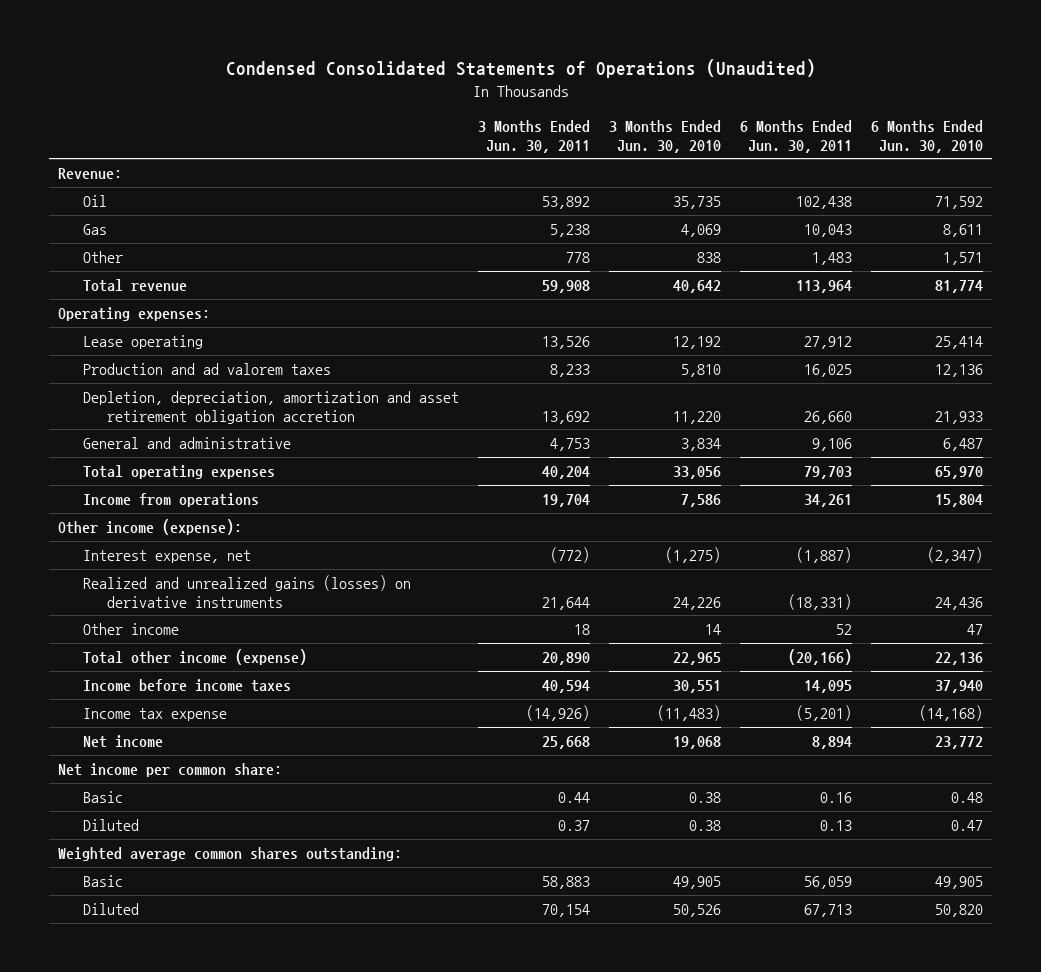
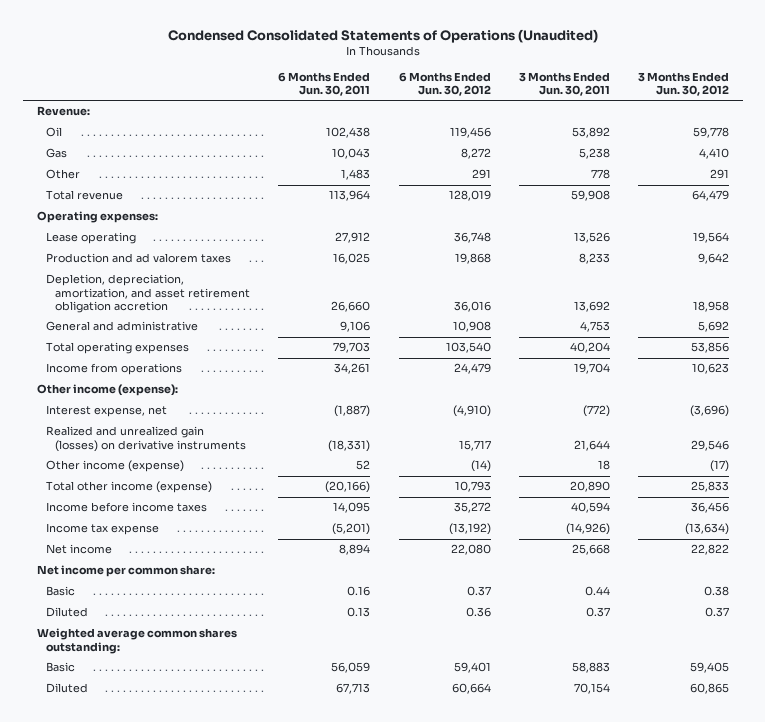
[608,120,721,153] 3 Months Ended Jun. 30, 2010 -> none
[870,120,983,153] 6 Months Ended Jun. 30, 2010 -> none
none -> [398,71,491,97] 6 Months Ended Jun. 30, 2012
none -> [637,71,729,97] 3 Months Ended Jun. 30, 2012
[82,390,459,424] Depletion, depreciation, amortization and asset retirement obligation accretion -> [46,274,251,314] Depletion, depreciation, amortization, and asset retirement obligation accretion
[82,574,411,608] Realized and unrealized gains (losses) on derivative instruments -> [46,426,247,452] Realized and unrealized gain (losses) on derivative instruments
[82,622,179,635] Other income -> [46,460,185,473] Other income (expense)

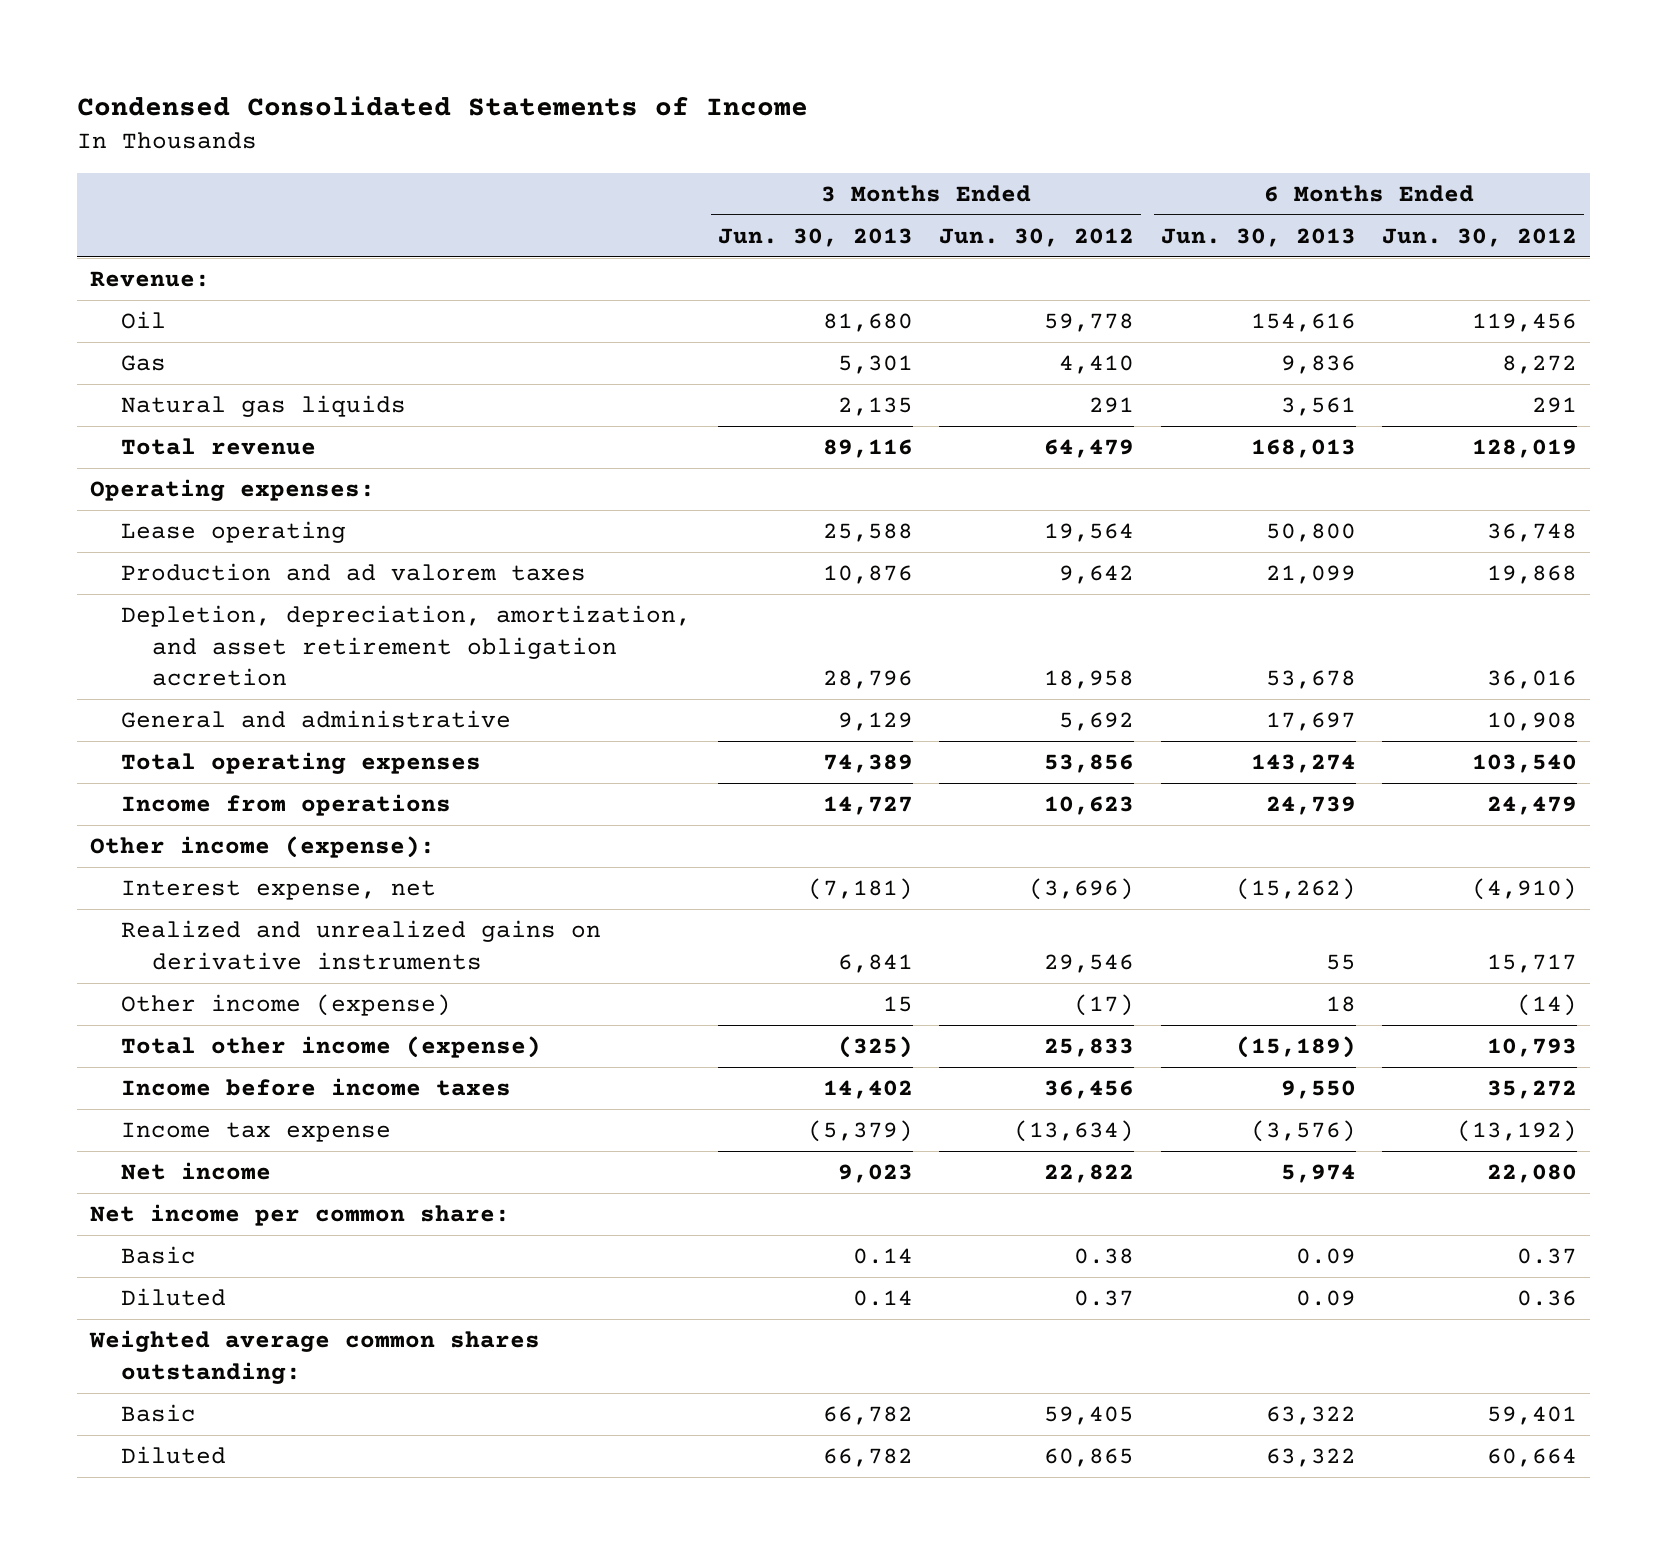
[167,29,598,44] Condensed Consolidated Statements of Operations (Unaudited) -> [77,96,809,117] Condensed Consolidated Statements of Income
[278,71,371,97] 6 Months Ended Jun. 30, 2011 -> none
[518,71,610,97] 3 Months Ended Jun. 30, 2011 -> none
none -> [717,227,913,247] Jun. 30, 2013
none -> [1160,227,1356,247] Jun. 30, 2013
[46,169,81,180] Other -> [121,395,407,418] Natural gas liquids
[46,426,247,452] Realized and unrealized gain (losses) on derivative instruments -> [121,920,602,970] Realized and unrealized gains on derivative instruments

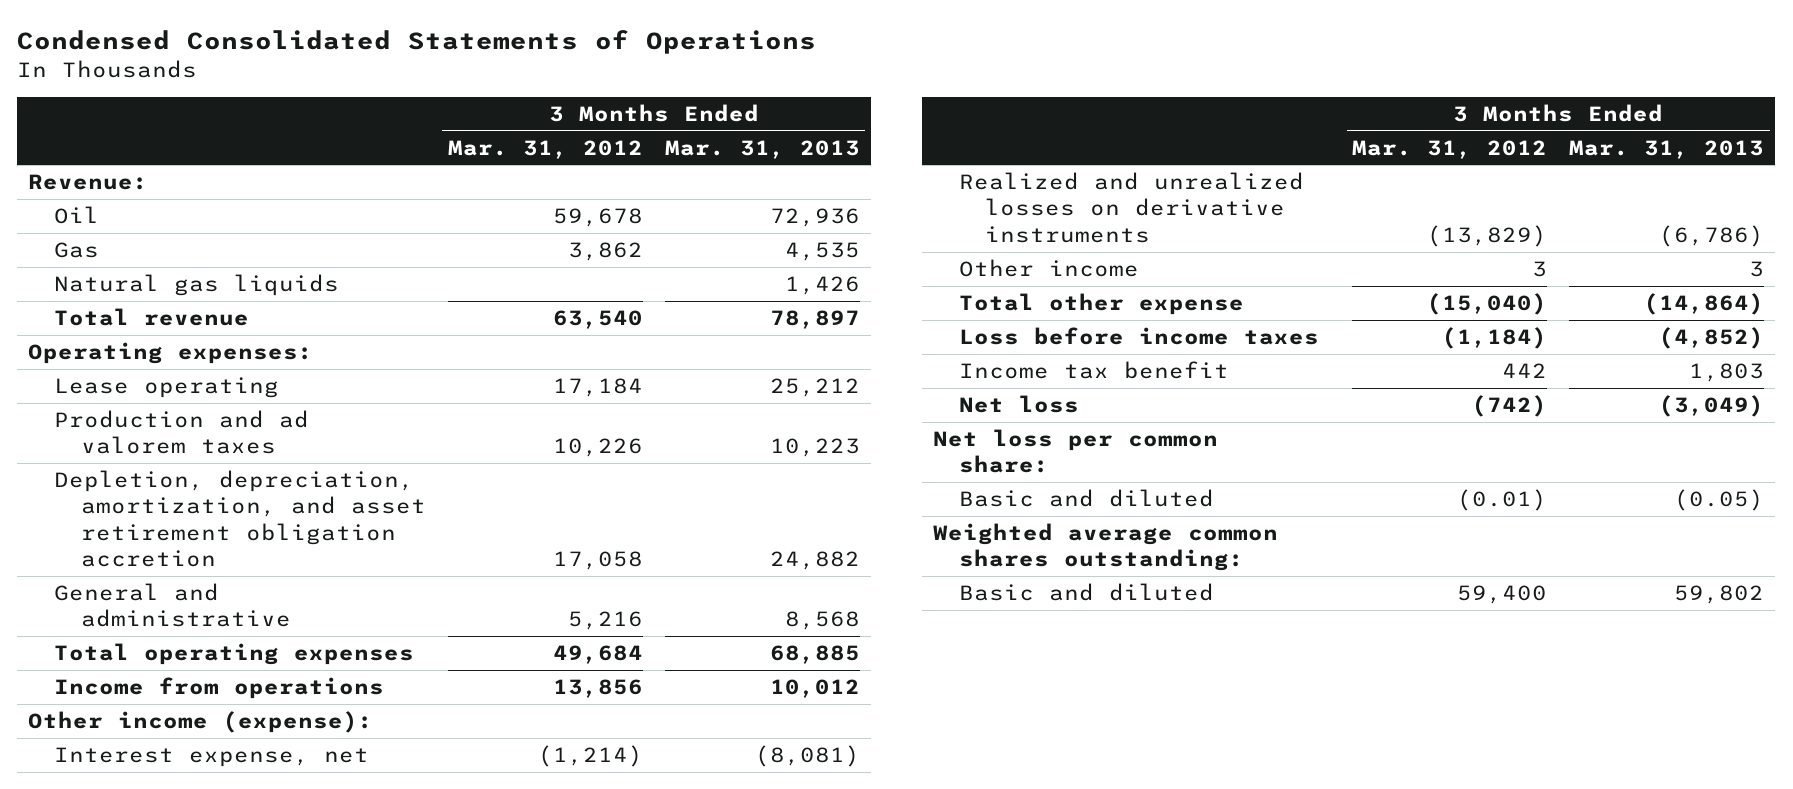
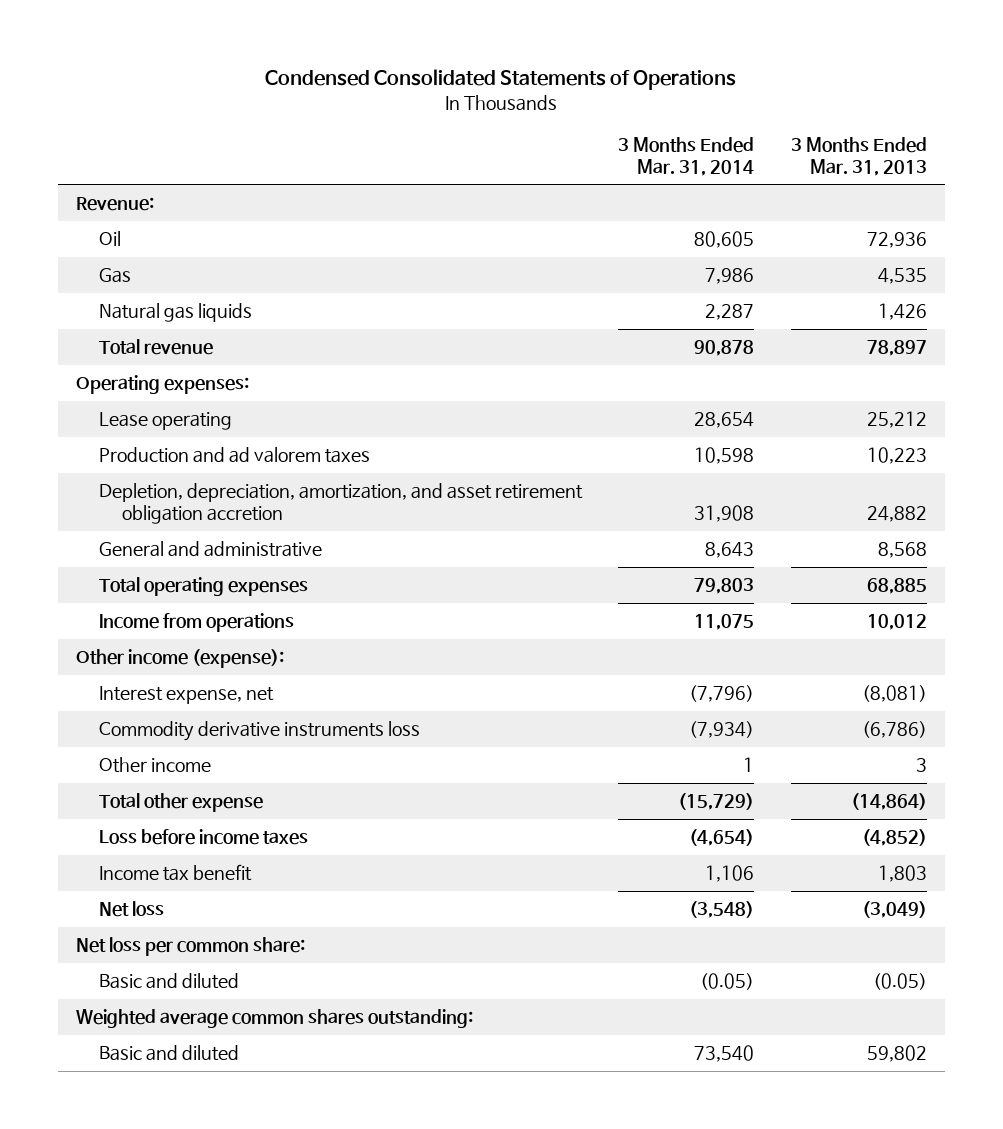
[447,139,643,159] Mar. 31, 2012 -> none
none -> [618,136,755,176] 3 Months Ended Mar. 31, 2014
[959,171,1305,243] Realized and unrealized losses on derivative instruments -> [99,721,421,742] Commodity derivative instruments loss

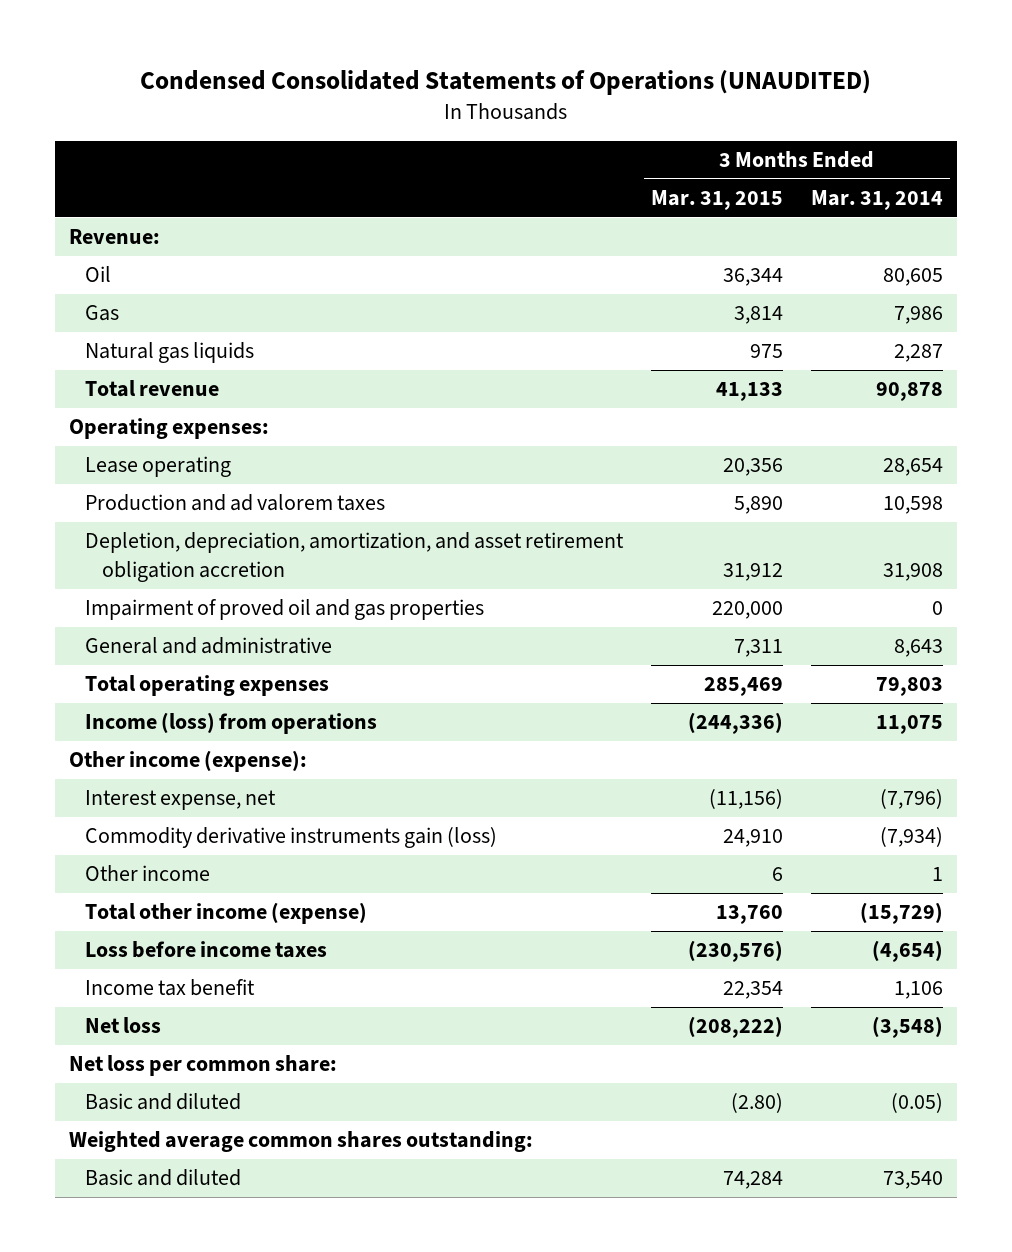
[265,69,737,91] Condensed Consolidated Statements of Operations -> [139,69,871,95] Condensed Consolidated Statements of Operations (UNAUDITED)
[790,136,927,176] 3 Months Ended Mar. 31, 2013 -> none
none -> [651,189,784,210] Mar. 31, 2015
none -> [85,599,485,621] Impairment of proved oil and gas properties
[99,613,295,633] Income from operations -> [85,712,378,735] Income (loss) from operations
[99,721,421,742] Commodity derivative instruments loss -> [85,827,498,849] Commodity derivative instruments gain (loss)
[99,793,264,813] Total other expense -> [85,902,368,925] Total other income (expense)

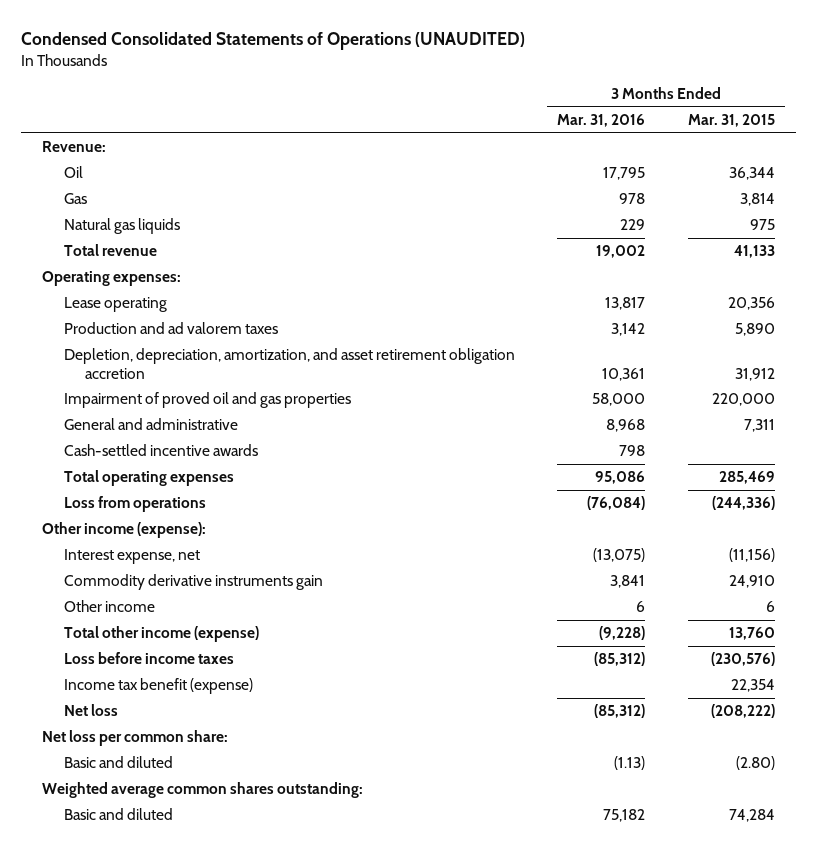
[811,189,944,210] Mar. 31, 2014 -> none
none -> [557,114,646,128] Mar. 31, 2016
none -> [63,444,258,457] Cash-settled incentive awards
[85,712,378,735] Income (loss) from operations -> [63,496,206,513] Loss from operations
[85,827,498,849] Commodity derivative instruments gain (loss) -> [63,574,323,591] Commodity derivative instruments gain
[85,979,256,997] Income tax benefit -> [63,678,253,695] Income tax benefit (expense)

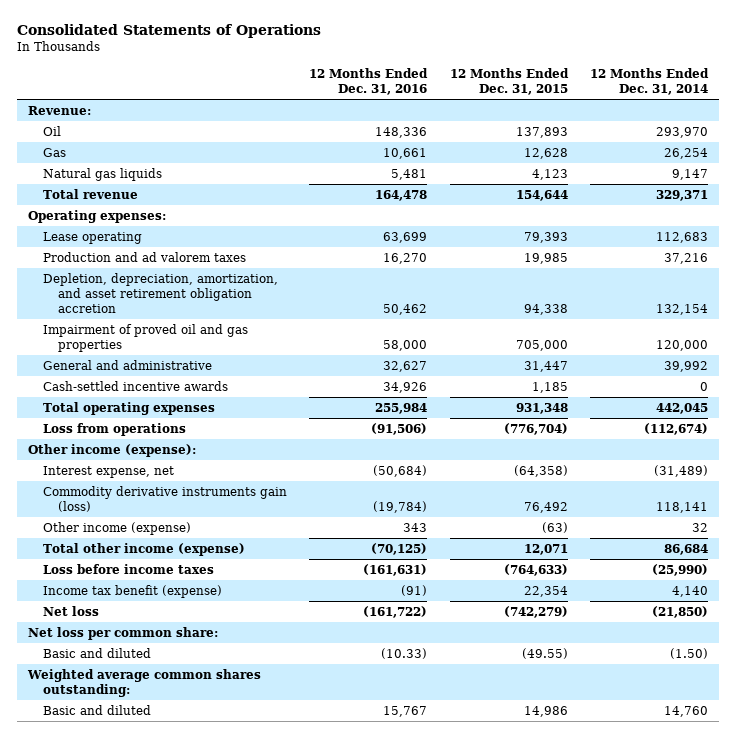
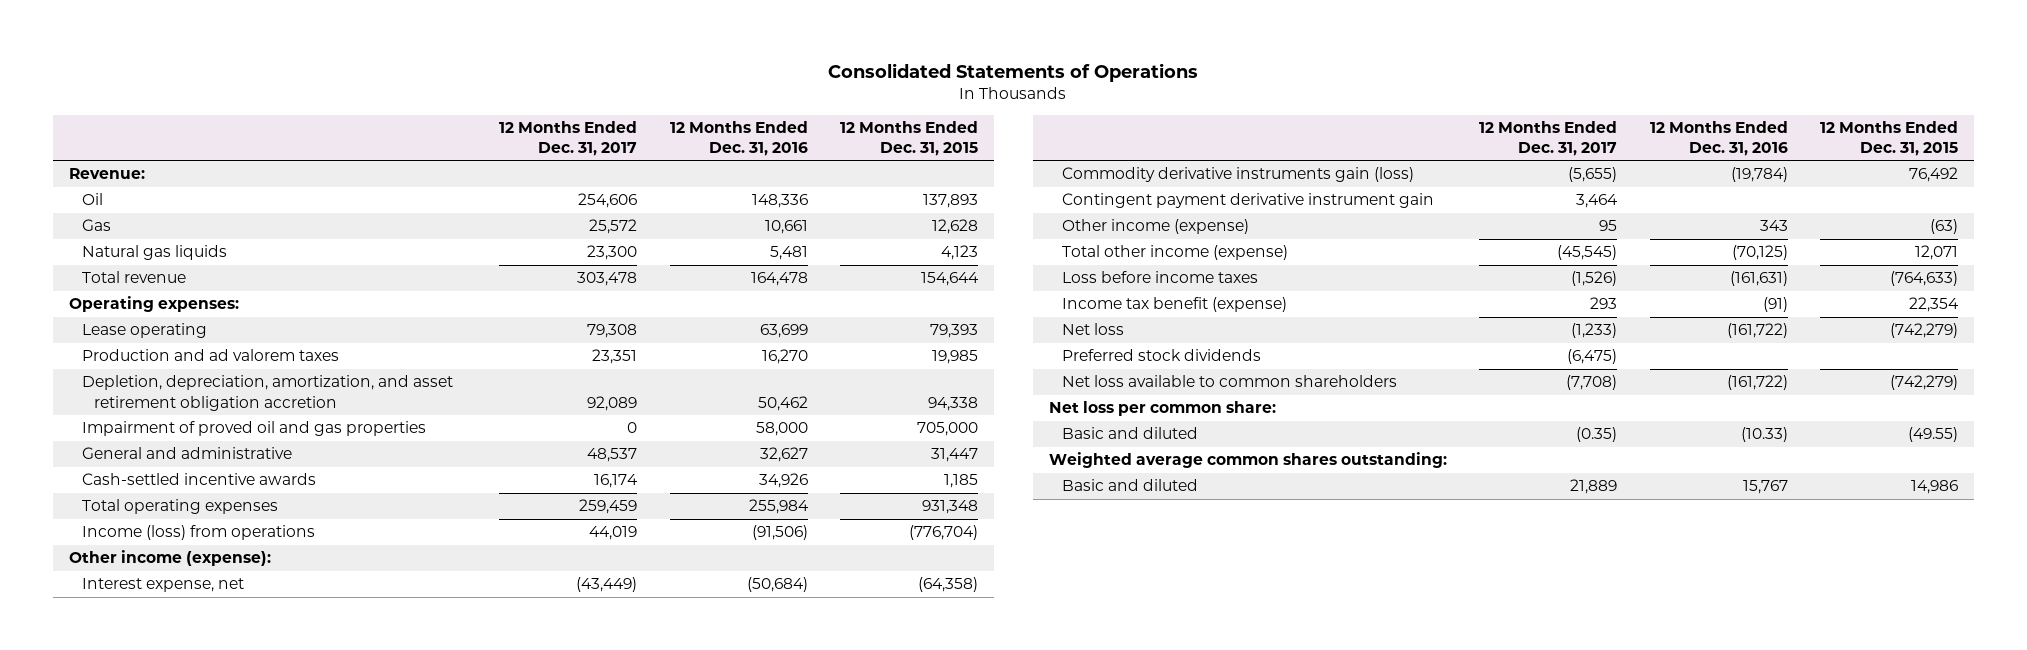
[590,68,710,96] 12 Months Ended Dec. 31, 2014 -> none
none -> [499,120,638,157] 12 Months Ended Dec. 31, 2017
[42,422,186,436] Loss from operations -> [81,525,315,541] Income (loss) from operations
none -> [1061,193,1434,209] Contingent payment derivative instrument gain
none -> [1061,349,1261,362] Preferred stock dividends
none -> [1061,375,1397,388] Net loss available to common shareholders

